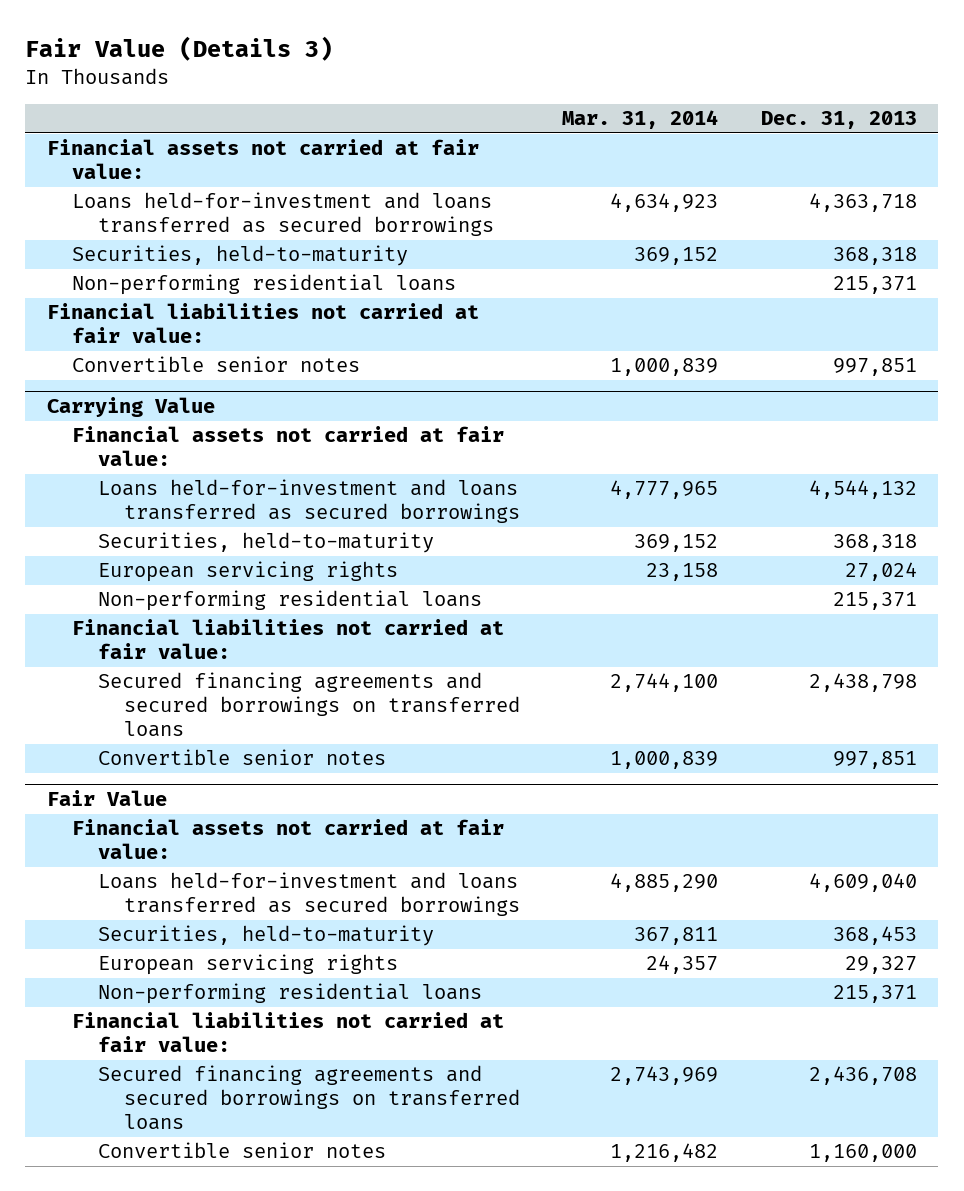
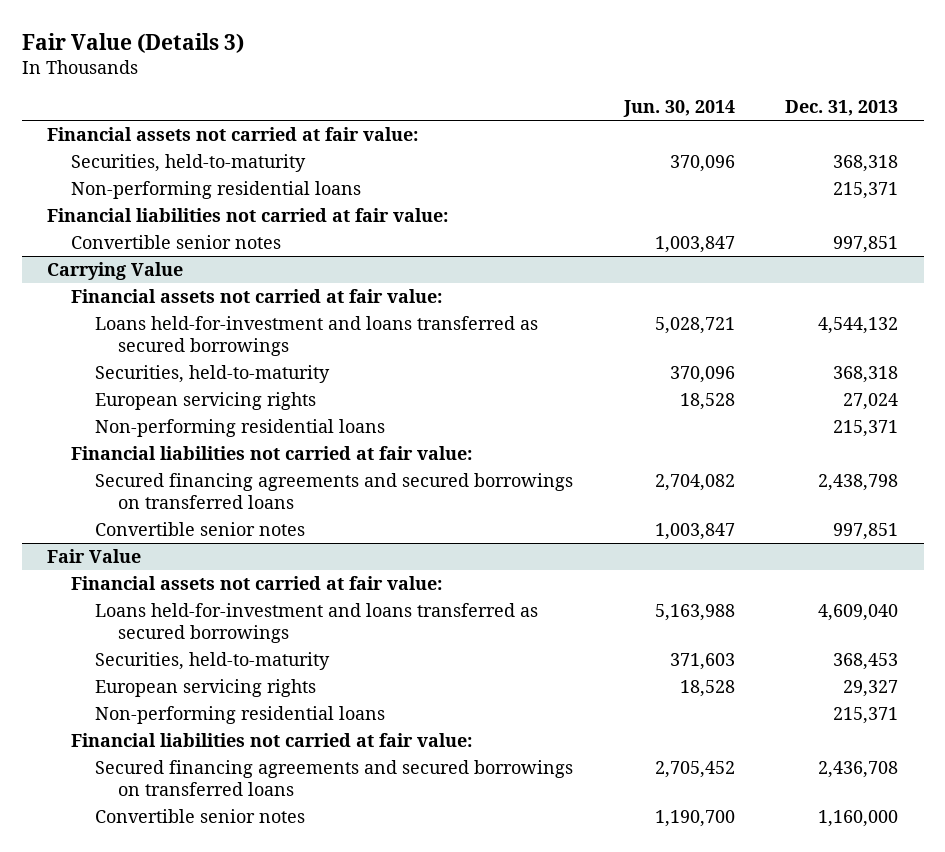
[562,110,719,130] Mar. 31, 2014 -> none
none -> [622,99,735,117] Jun. 30, 2014
[72,192,495,237] Loans held-for-investment and loans transferred as secured borrowings -> none

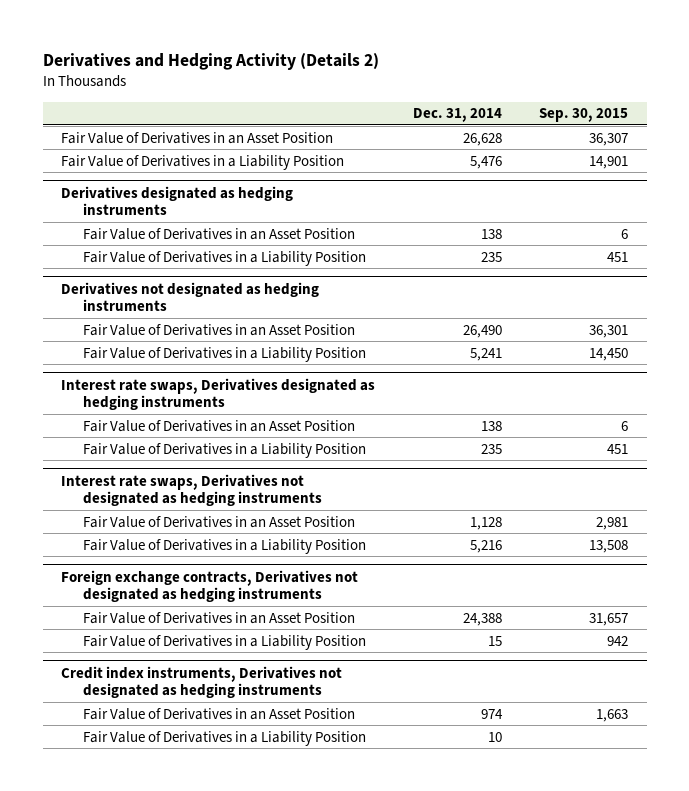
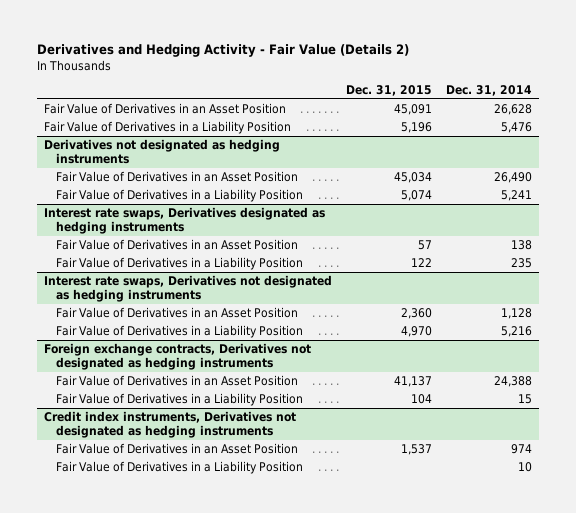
[42,53,379,71] Derivatives and Hedging Activity (Details 2) -> [36,44,409,58] Derivatives and Hedging Activity - Fair Value (Details 2)
[538,108,628,123] Sep. 30, 2015 -> none
none -> [346,84,433,96] Dec. 31, 2015
[61,185,294,216] Derivatives designated as hedging instruments -> none
[83,227,356,240] Fair Value of Derivatives in an Asset Position -> none
[83,250,367,266] Fair Value of Derivatives in a Liability Position -> none

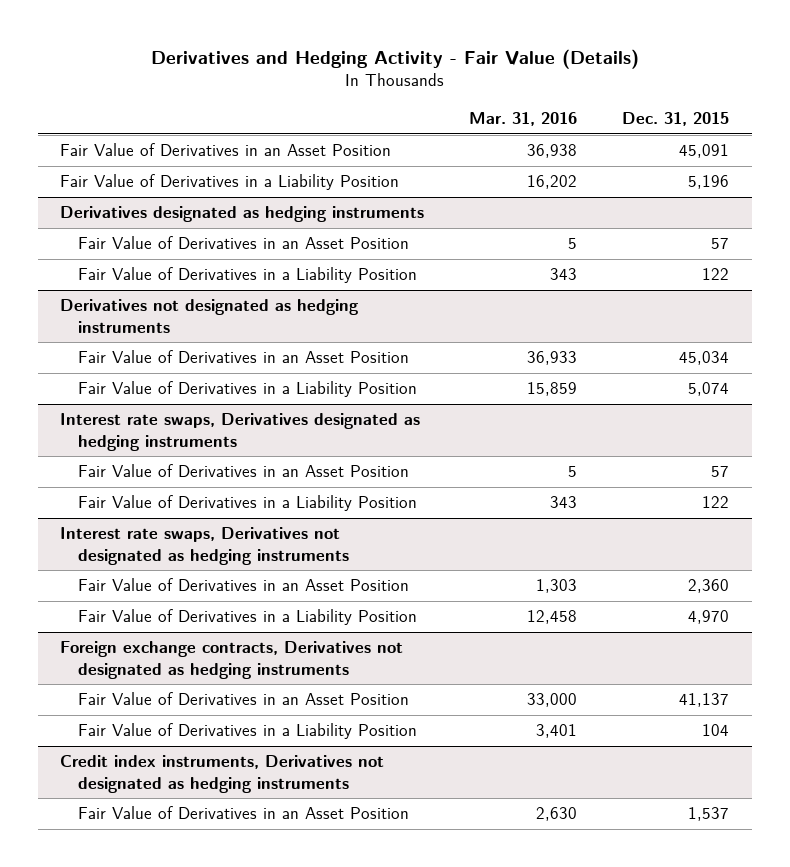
[36,44,409,58] Derivatives and Hedging Activity - Fair Value (Details 2) -> [150,48,639,69] Derivatives and Hedging Activity - Fair Value (Details)
[446,84,533,96] Dec. 31, 2014 -> none
none -> [469,111,578,126] Mar. 31, 2016
none -> [60,206,425,223] Derivatives designated as hedging instruments
none -> [78,236,410,250] Fair Value of Derivatives in an Asset Position
none -> [78,267,418,284] Fair Value of Derivatives in a Liability Position
[56,460,304,474] Fair Value of Derivatives in a Liability Position -> none

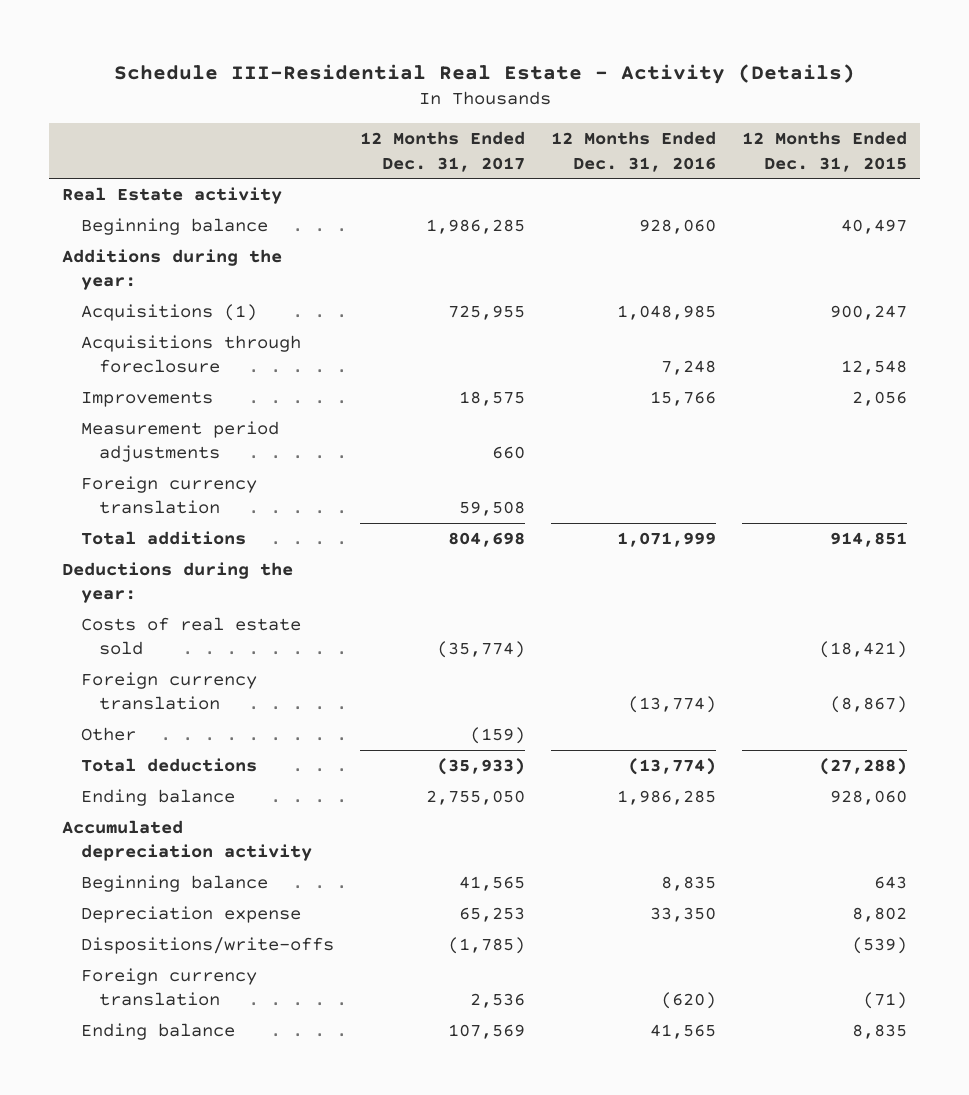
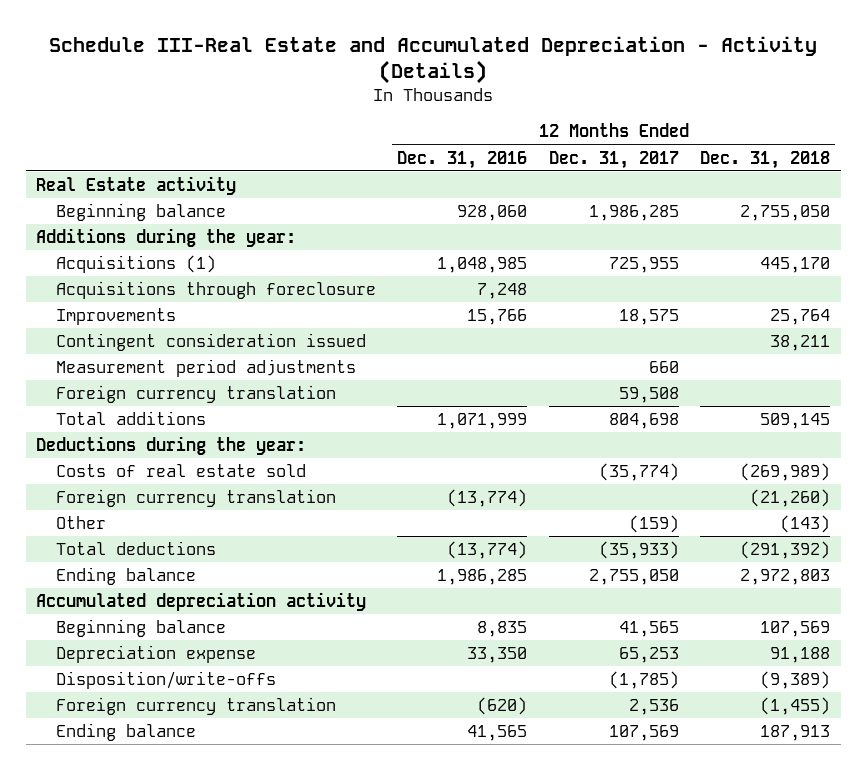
[113,63,855,84] Schedule III-Residential Real Estate - Activity (Details) -> [49,35,818,85] Schedule III-Real Estate and Accumulated Depreciation - Activity (Details)
[741,131,907,172] 12 Months Ended Dec. 31, 2015 -> none
none -> [699,150,830,169] Dec. 31, 2018
none -> [56,333,367,352] Contingent consideration issued
[80,936,334,954] Dispositions/write-offs -> [56,671,277,690] Disposition/write-offs

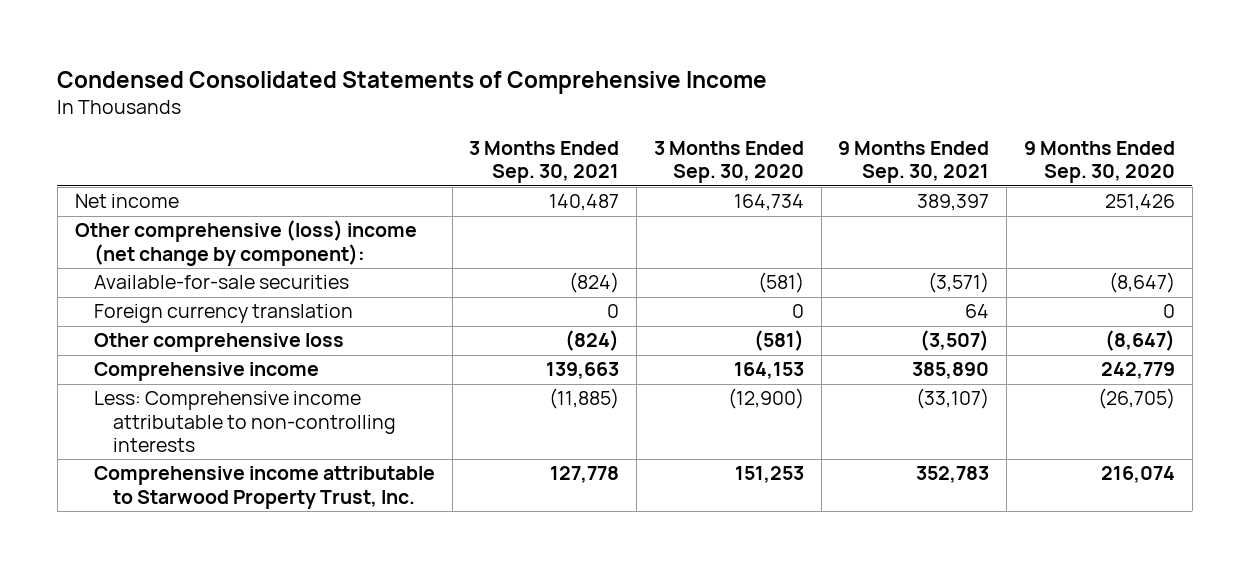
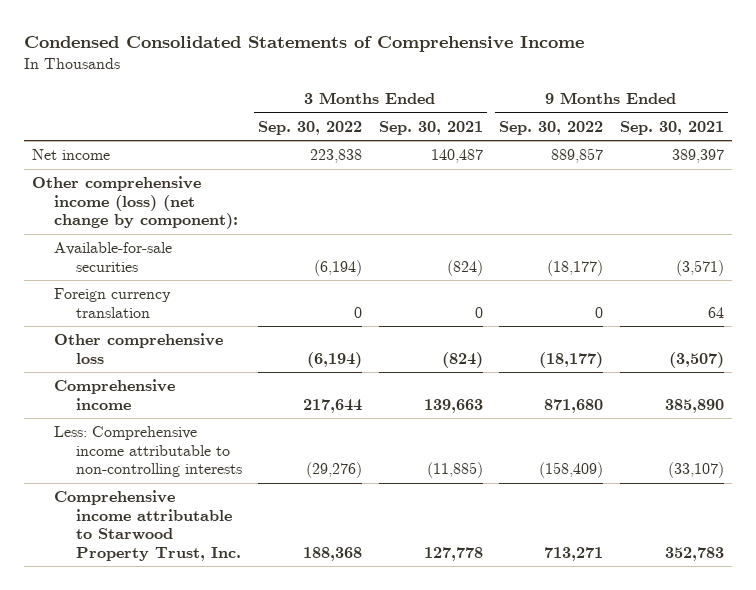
[653,141,804,184] 3 Months Ended Sep. 30, 2020 -> none
[1023,141,1175,184] 9 Months Ended Sep. 30, 2020 -> none
none -> [258,120,363,135] Sep. 30, 2022
none -> [499,120,604,135] Sep. 30, 2022
[74,220,417,266] Other comprehensive (loss) income (net change by component): -> [32,176,238,230] Other comprehensive income (loss) (net change by component):

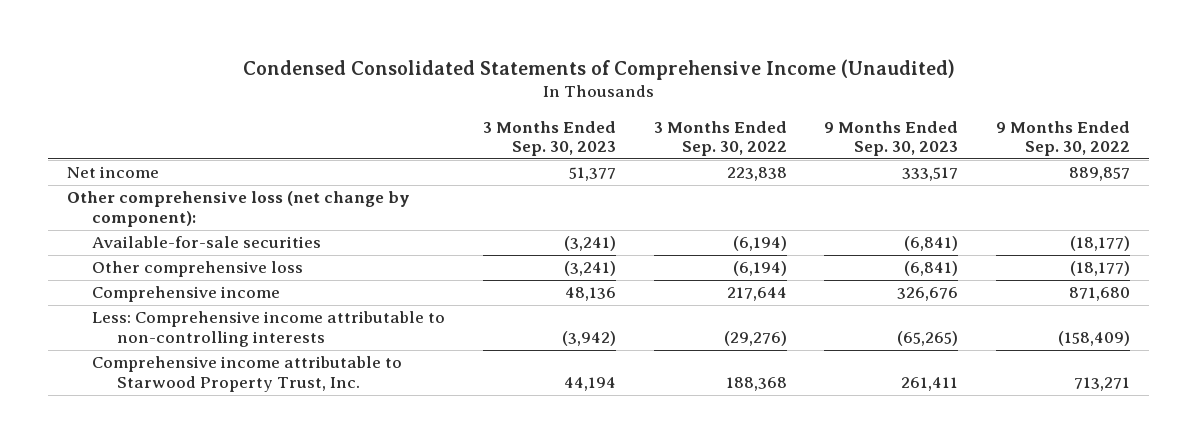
[23,35,584,52] Condensed Consolidated Statements of Comprehensive Income -> [242,58,955,80] Condensed Consolidated Statements of Comprehensive Income (Unaudited)
[378,120,483,135] Sep. 30, 2021 -> none
[619,120,724,135] Sep. 30, 2021 -> none
none -> [482,120,616,156] 3 Months Ended Sep. 30, 2023
none -> [824,120,959,156] 9 Months Ended Sep. 30, 2023
[32,176,238,230] Other comprehensive income (loss) (net change by component): -> [67,191,411,227] Other comprehensive loss (net change by component):
[53,288,171,318] Foreign currency translation -> none

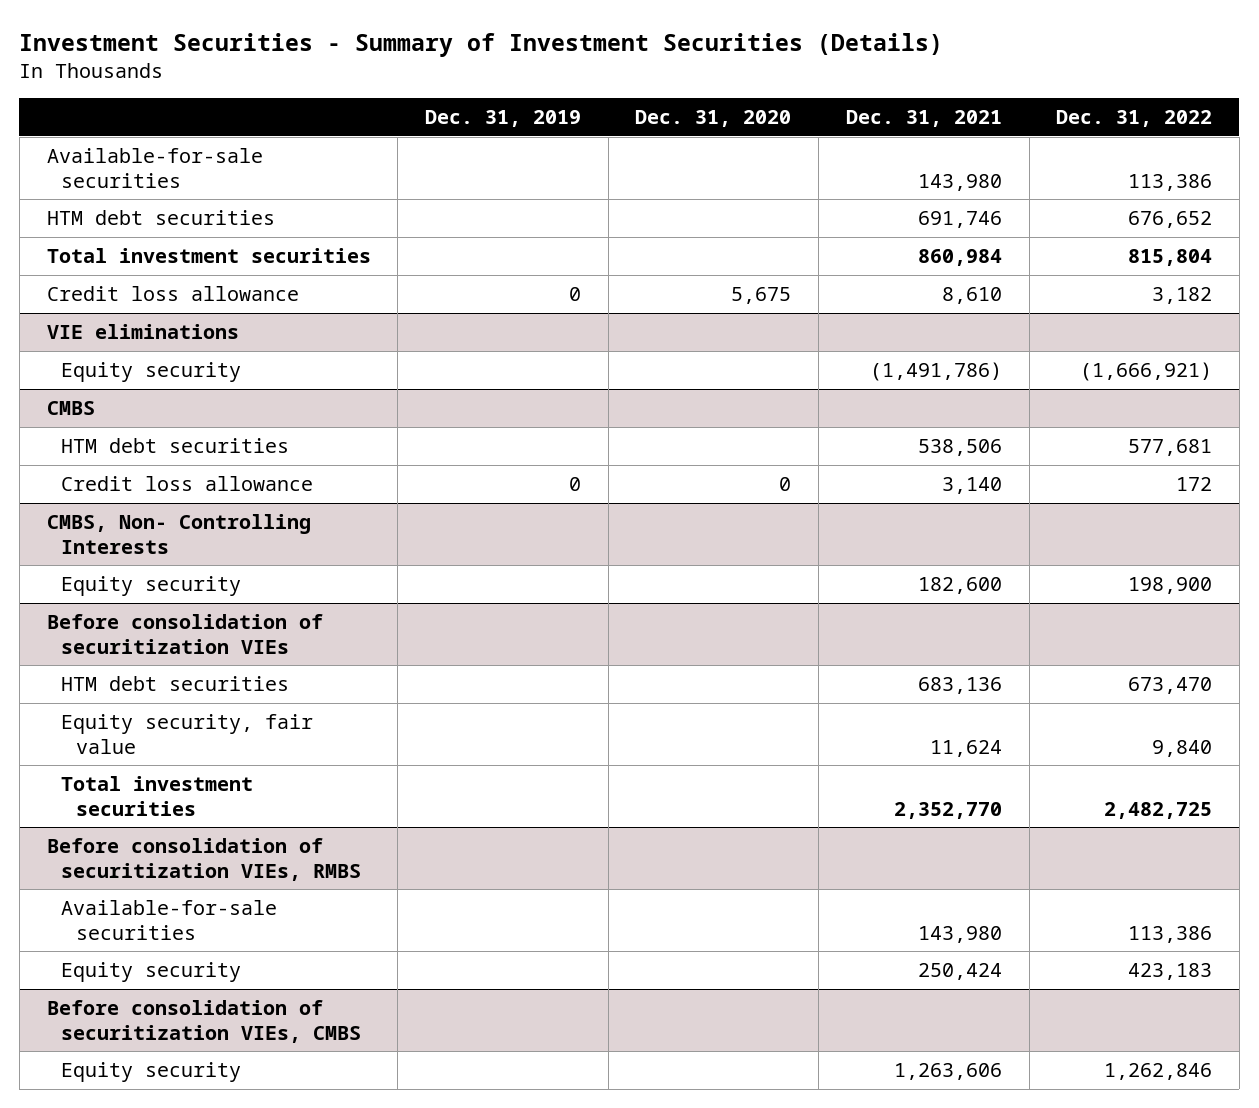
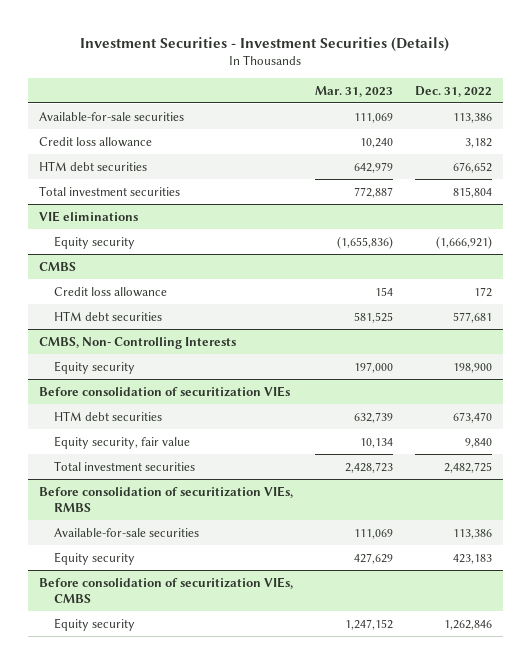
[19,32,944,57] Investment Securities - Summary of Investment Securities (Details) -> [80,36,450,52] Investment Securities - Investment Securities (Details)
[424,109,581,127] Dec. 31, 2019 -> none
[635,109,792,127] Dec. 31, 2020 -> none
[845,109,1002,127] Dec. 31, 2021 -> none
none -> [314,85,393,97] Mar. 31, 2023
[46,286,299,302] Credit loss allowance -> [38,136,152,147] Credit loss allowance
[61,438,290,454] HTM debt securities -> [54,310,163,321] HTM debt securities

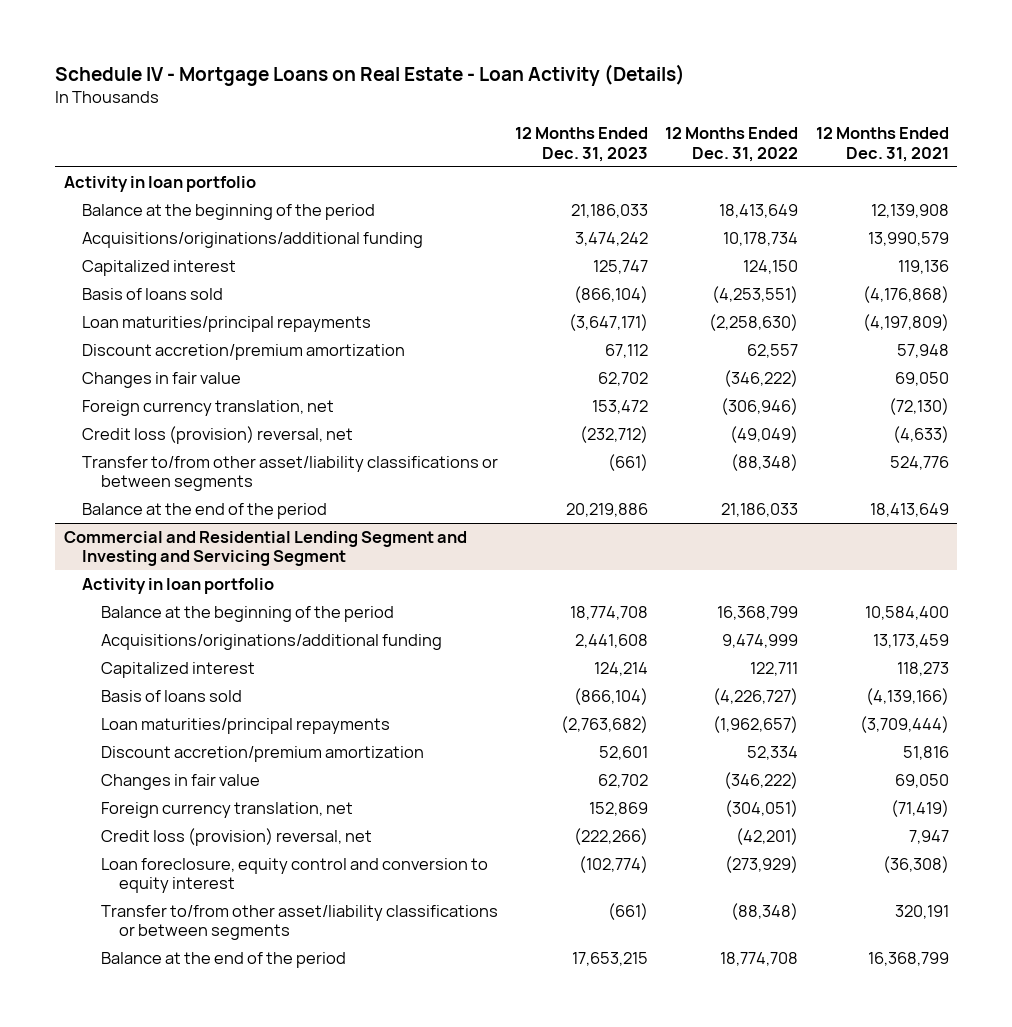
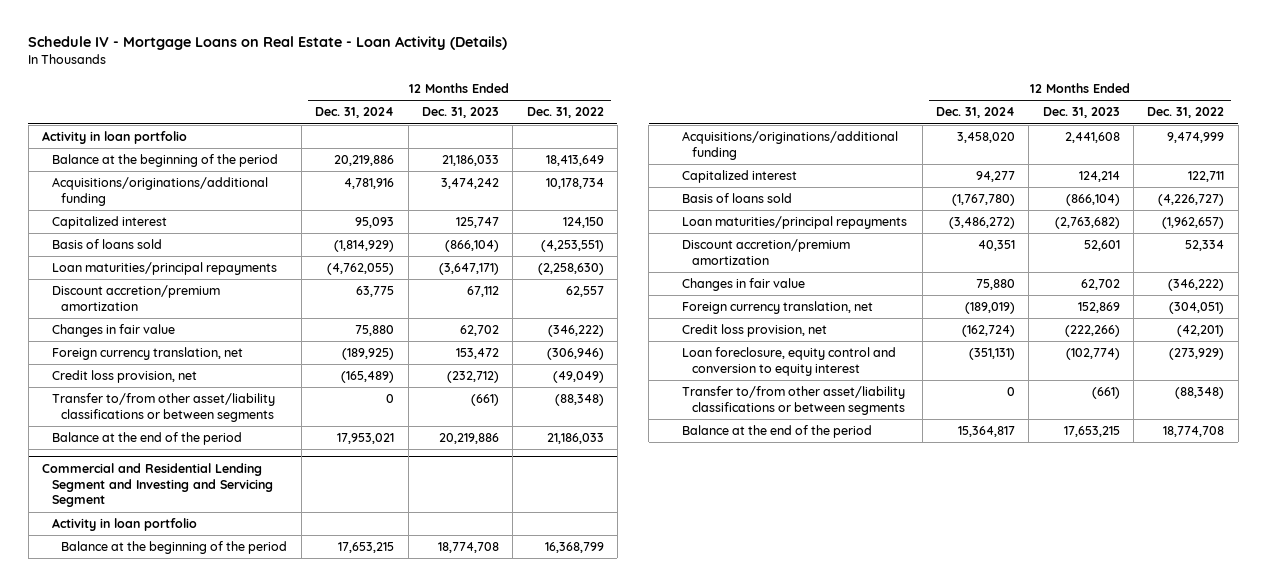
[815,127,949,162] 12 Months Ended Dec. 31, 2021 -> none
none -> [315,107,395,119] Dec. 31, 2024
[82,425,354,444] Credit loss (provision) reversal, net -> [51,370,197,384] Credit loss provision, net
[100,827,372,846] Credit loss (provision) reversal, net -> [682,324,828,338] Credit loss provision, net

